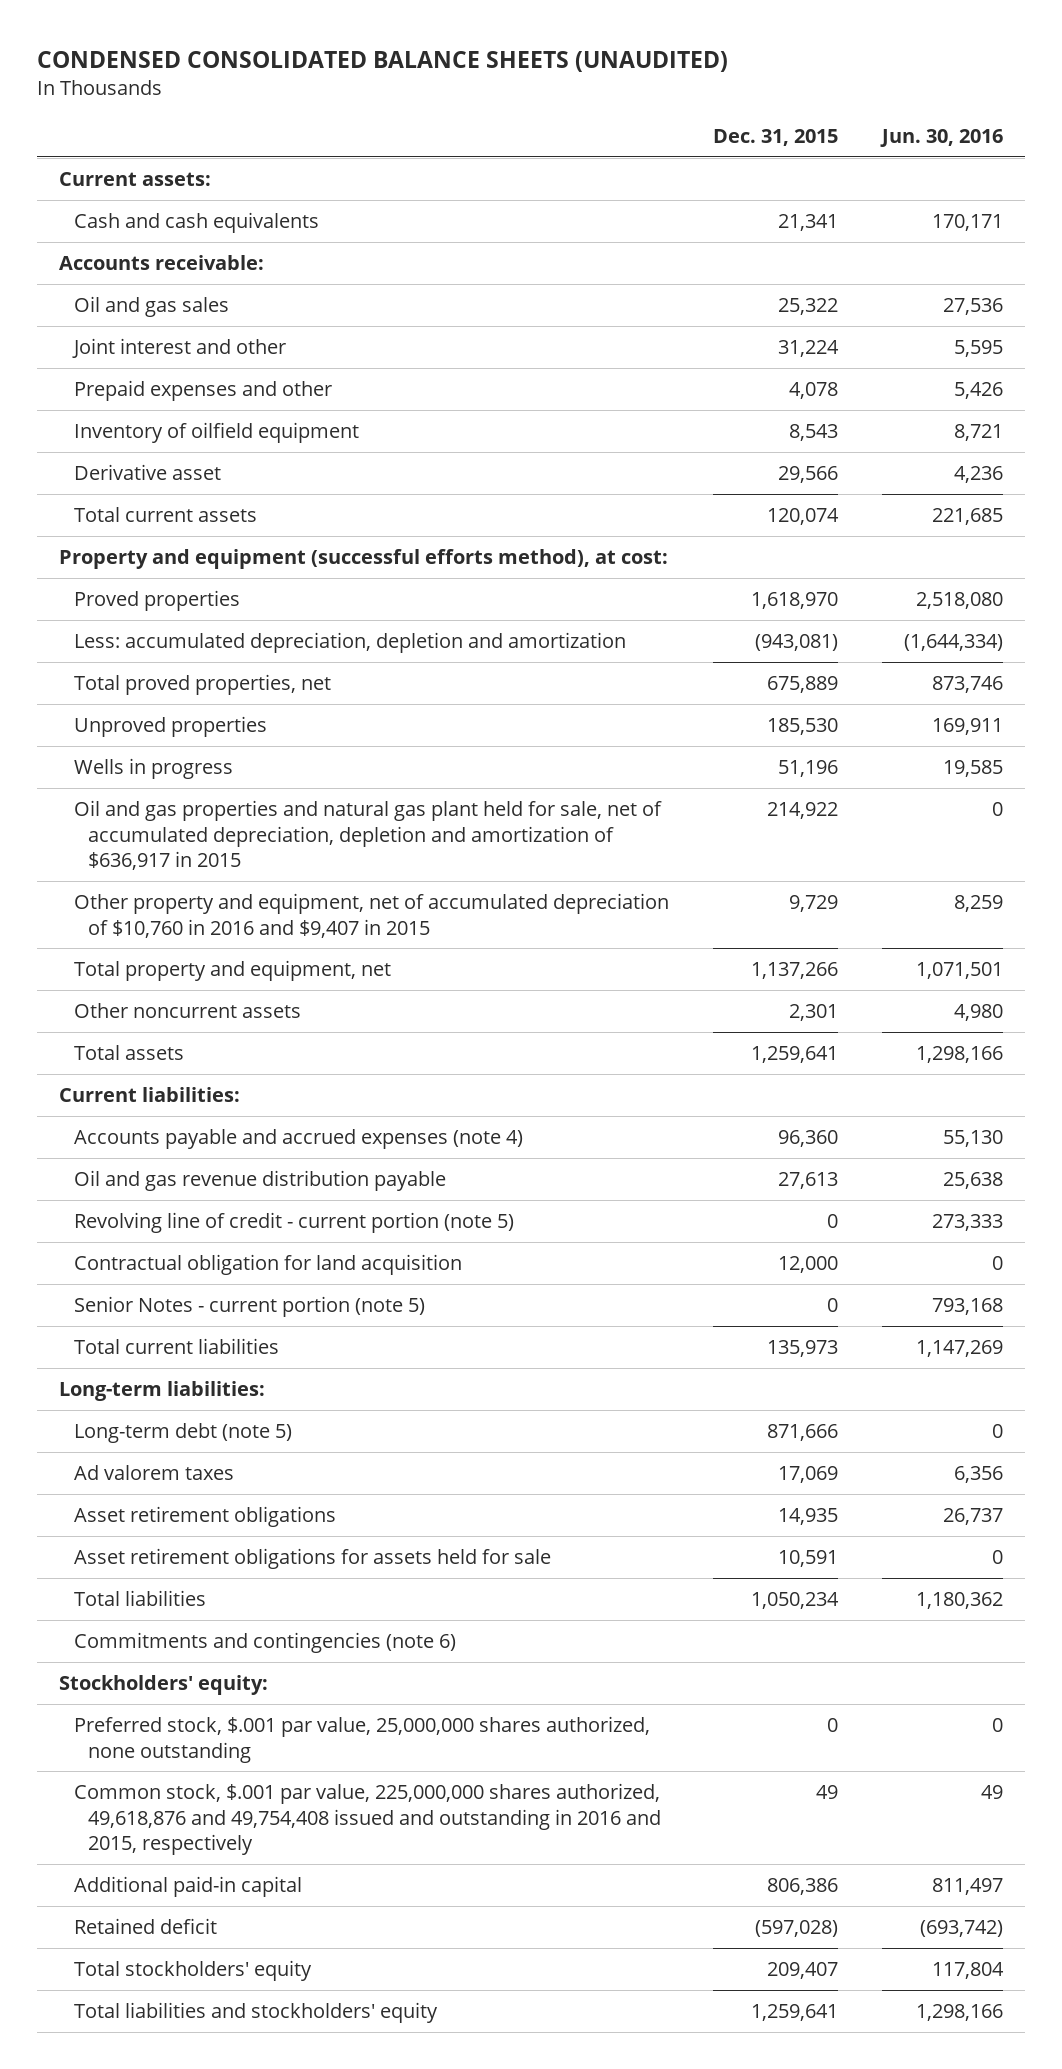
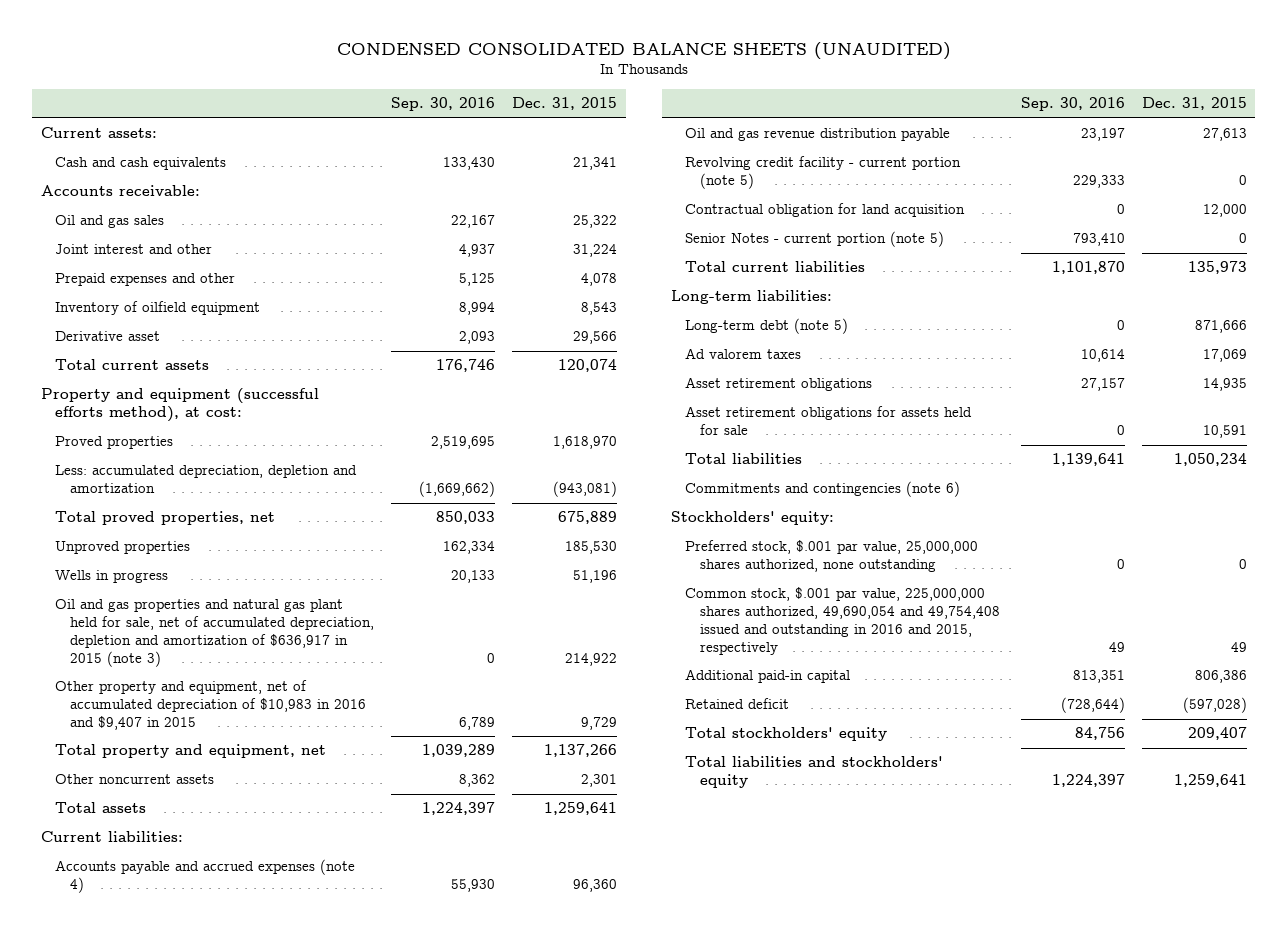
[879,129,1003,148] Jun. 30, 2016 -> none
none -> [391,97,496,112] Sep. 30, 2016
[73,799,662,871] Oil and gas properties and natural gas plant held for sale, net of accumulated depreciation, depletion and amortization of $636,917 in 2015 -> [55,599,374,667] Oil and gas properties and natural gas plant held for sale, net of accumulated depreciation, depletion and amortization of $636,917 in 2015 (note 3)
[73,892,669,938] Other property and equipment, net of accumulated depreciation of $10,760 in 2016 and $9,407 in 2015 -> [55,680,366,731] Other property and equipment, net of accumulated depreciation of $10,983 in 2016 and $9,407 in 2015
[73,1211,514,1233] Revolving line of credit - current portion (note 5) -> [685,156,962,190] Revolving credit facility - current portion (note 5)
[73,1782,662,1856] Common stock, $.001 par value, 225,000,000 shares authorized, 49,618,876 and 49,754,408 issued and outstanding in 2016 and 2015, respectively -> [685,587,1000,655] Common stock, $.001 par value, 225,000,000 shares authorized, 49,690,054 and 49,754,408 issued and outstanding in 2016 and 2015, respectively

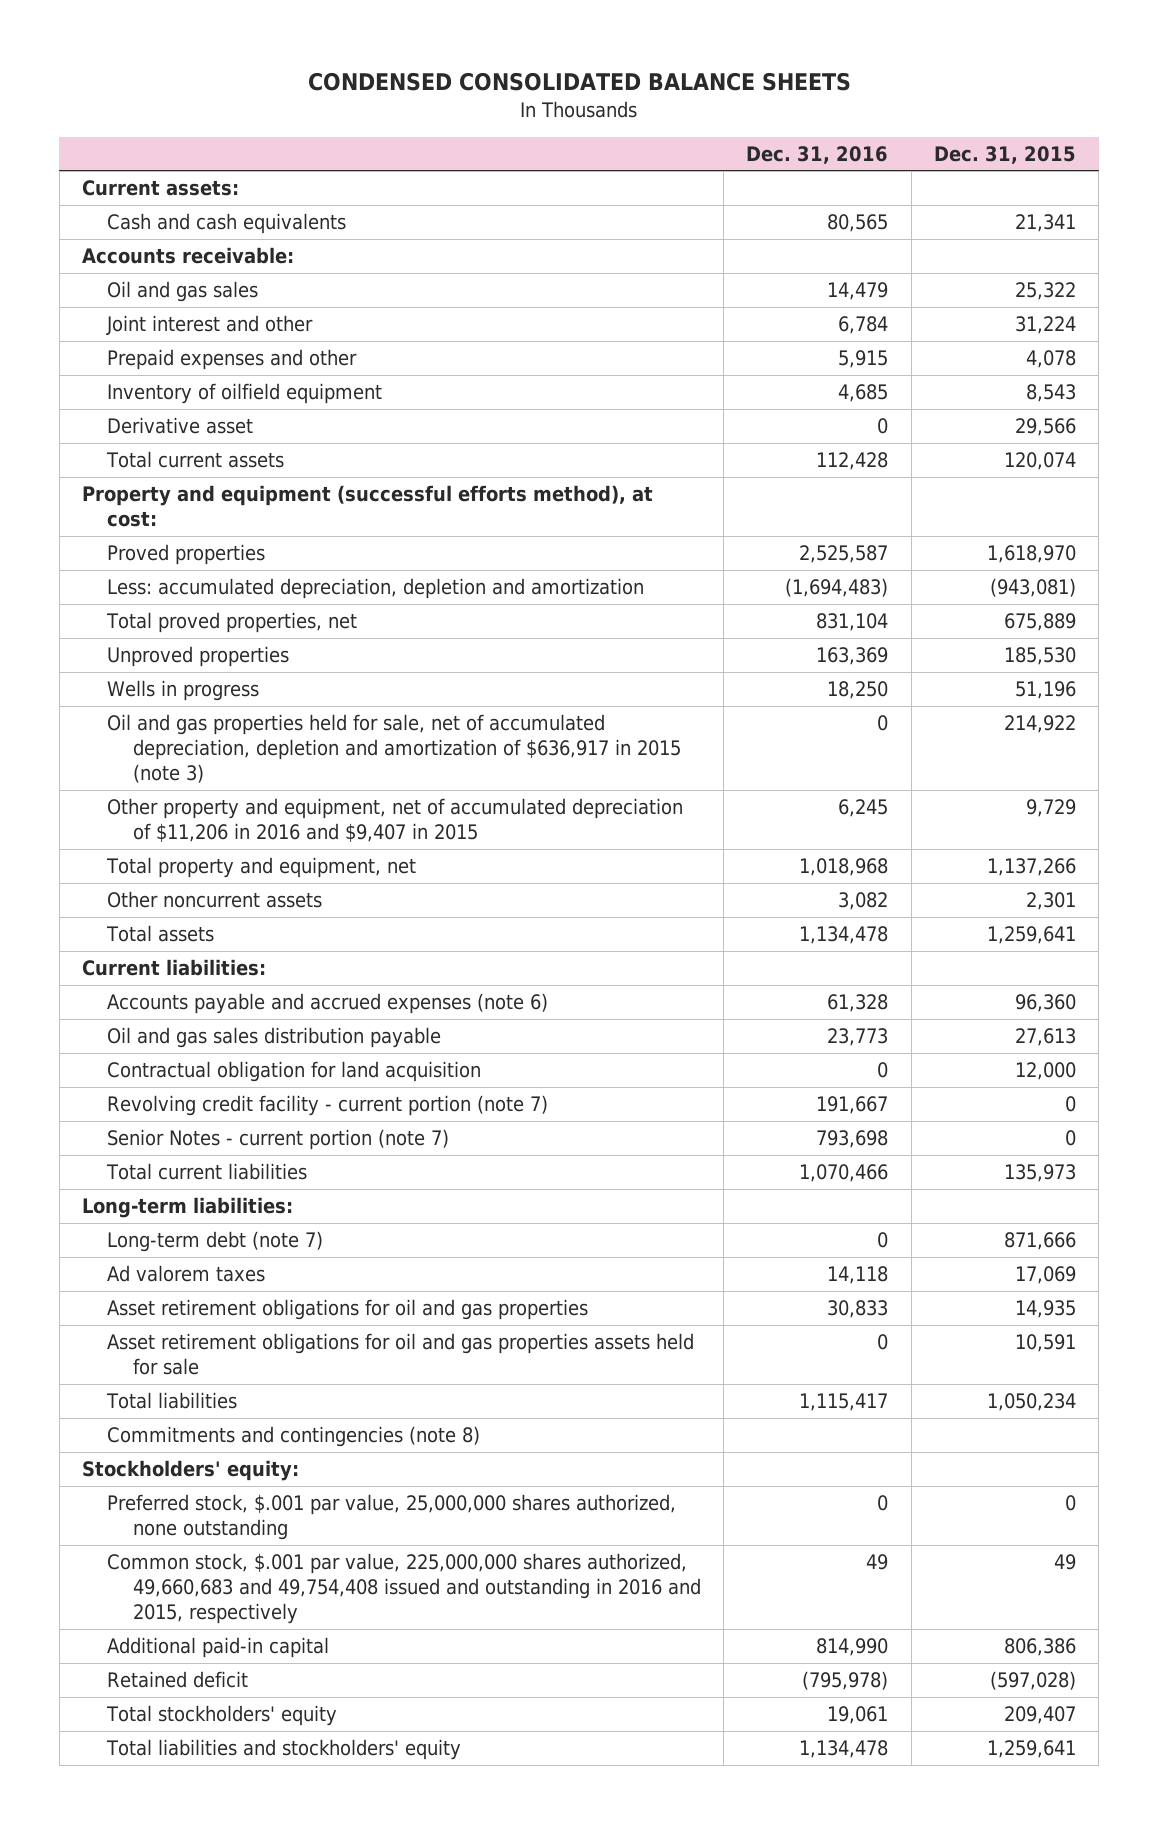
[336,41,951,60] CONDENSED CONSOLIDATED BALANCE SHEETS (UNAUDITED) -> [307,72,851,92] CONDENSED CONSOLIDATED BALANCE SHEETS
[391,97,496,112] Sep. 30, 2016 -> none
none -> [746,145,889,164] Dec. 31, 2016
[55,599,374,667] Oil and gas properties and natural gas plant held for sale, net of accumulated depreciation, depletion and amortization of $636,917 in 2015 (note 3) -> [107,714,681,784] Oil and gas properties held for sale, net of accumulated depreciation, depletion and amortization of $636,917 in 2015 (note 3)
[55,680,366,731] Other property and equipment, net of accumulated depreciation of $10,983 in 2016 and $9,407 in 2015 -> [107,798,684,843] Other property and equipment, net of accumulated depreciation of $11,206 in 2016 and $9,407 in 2015
[685,156,962,190] Revolving credit facility - current portion (note 5) -> none
[55,859,356,894] Accounts payable and accrued expenses (note 4) -> [107,993,549,1015] Accounts payable and accrued expenses (note 6)
[685,128,951,142] Oil and gas revenue distribution payable -> [107,1027,442,1049] Oil and gas sales distribution payable
none -> [107,1095,549,1117] Revolving credit facility - current portion (note 7)
[685,231,945,248] Senior Notes - current portion (note 5) -> [107,1129,450,1151] Senior Notes - current portion (note 7)
[685,318,849,335] Long-term debt (note 5) -> [107,1231,324,1253] Long-term debt (note 7)
[685,377,873,392] Asset retirement obligations -> [107,1299,589,1321] Asset retirement obligations for oil and gas properties
[685,406,973,436] Asset retirement obligations for assets held for sale -> [107,1333,695,1376] Asset retirement obligations for oil and gas properties assets held for sale
[685,481,961,498] Commitments and contingencies (note 6) -> [107,1426,481,1448] Commitments and contingencies (note 8)
[685,587,1000,655] Common stock, $.001 par value, 225,000,000 shares authorized, 49,690,054 and 49,754,408 issued and outstanding in 2016 and 2015, respectively -> [107,1553,701,1625] Common stock, $.001 par value, 225,000,000 shares authorized, 49,660,683 and 49,754,408 issued and outstanding in 2016 and 2015, respectively

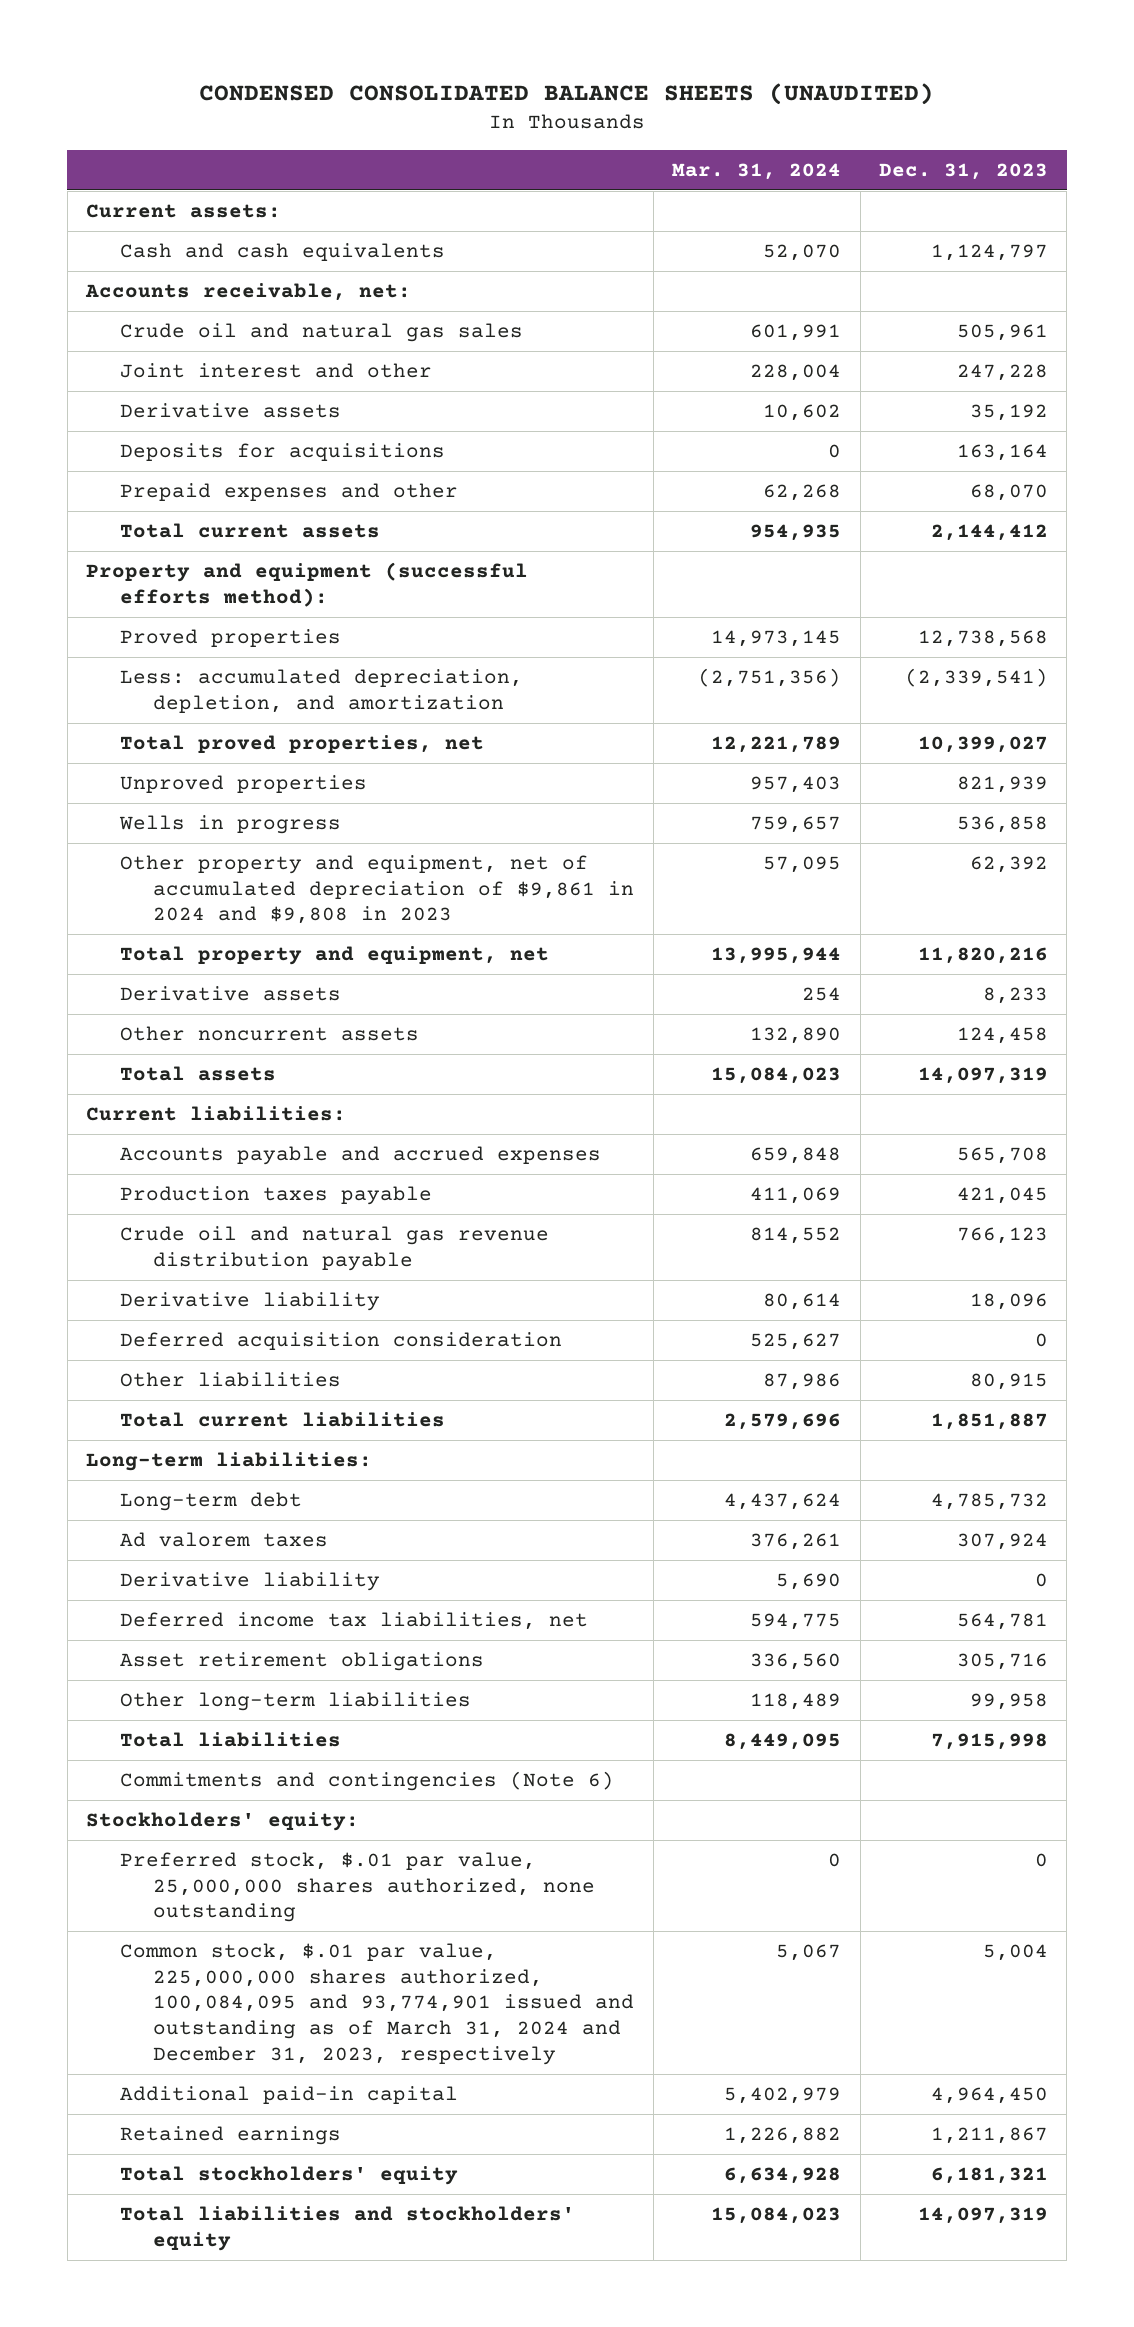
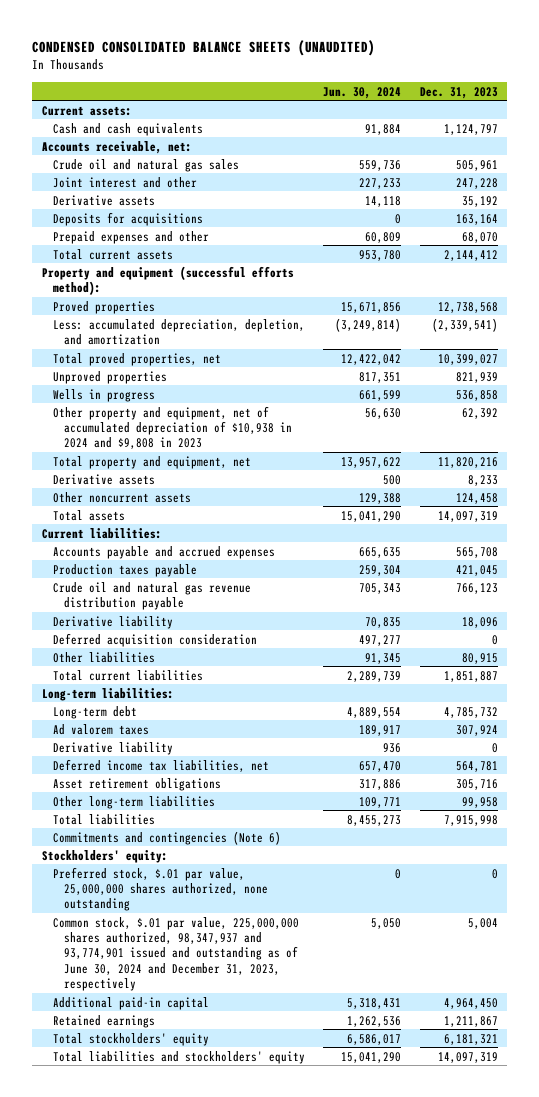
[672,162,842,180] Mar. 31, 2024 -> none
none -> [323,86,402,99] Jun. 30, 2024
[119,855,635,925] Other property and equipment, net of accumulated depreciation of $9,861 in 2024 and $9,808 in 2023 -> [52,405,292,450] Other property and equipment, net of accumulated depreciation of $10,938 in 2024 and $9,808 in 2023
[119,1943,635,2065] Common stock, $.01 par value, 225,000,000 shares authorized, 100,084,095 and 93,774,901 issued and outstanding as of March 31, 2024 and December 31, 2023, respectively -> [52,916,299,991] Common stock, $.01 par value, 225,000,000 shares authorized, 98,347,937 and 93,774,901 issued and outstanding as of June 30, 2024 and December 31, 2023, respectively

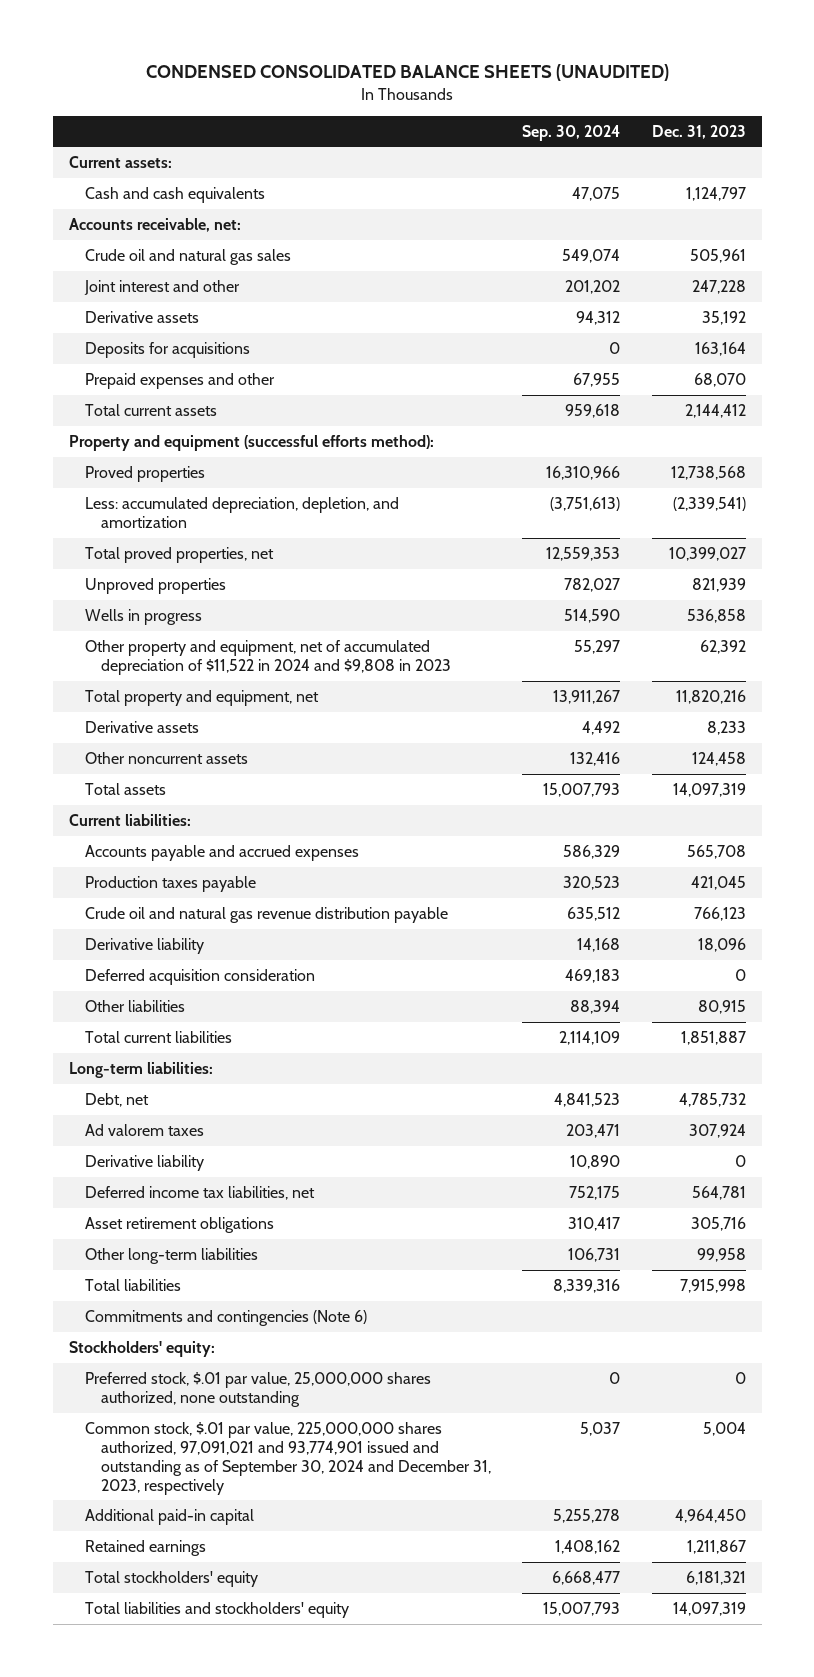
[323,86,402,99] Jun. 30, 2024 -> none
none -> [522,124,621,141] Sep. 30, 2024
[52,405,292,450] Other property and equipment, net of accumulated depreciation of $10,938 in 2024 and $9,808 in 2023 -> [84,639,451,675] Other property and equipment, net of accumulated depreciation of $11,522 in 2024 and $9,808 in 2023
[52,705,137,719] Long-term debt -> [84,1092,149,1107] Debt, net
[52,916,299,991] Common stock, $.01 par value, 225,000,000 shares authorized, 98,347,937 and 93,774,901 issued and outstanding as of June 30, 2024 and December 31, 2023, respectively -> [84,1421,491,1495] Common stock, $.01 par value, 225,000,000 shares authorized, 97,091,021 and 93,774,901 issued and outstanding as of September 30, 2024 and December 31, 2023, respectively

